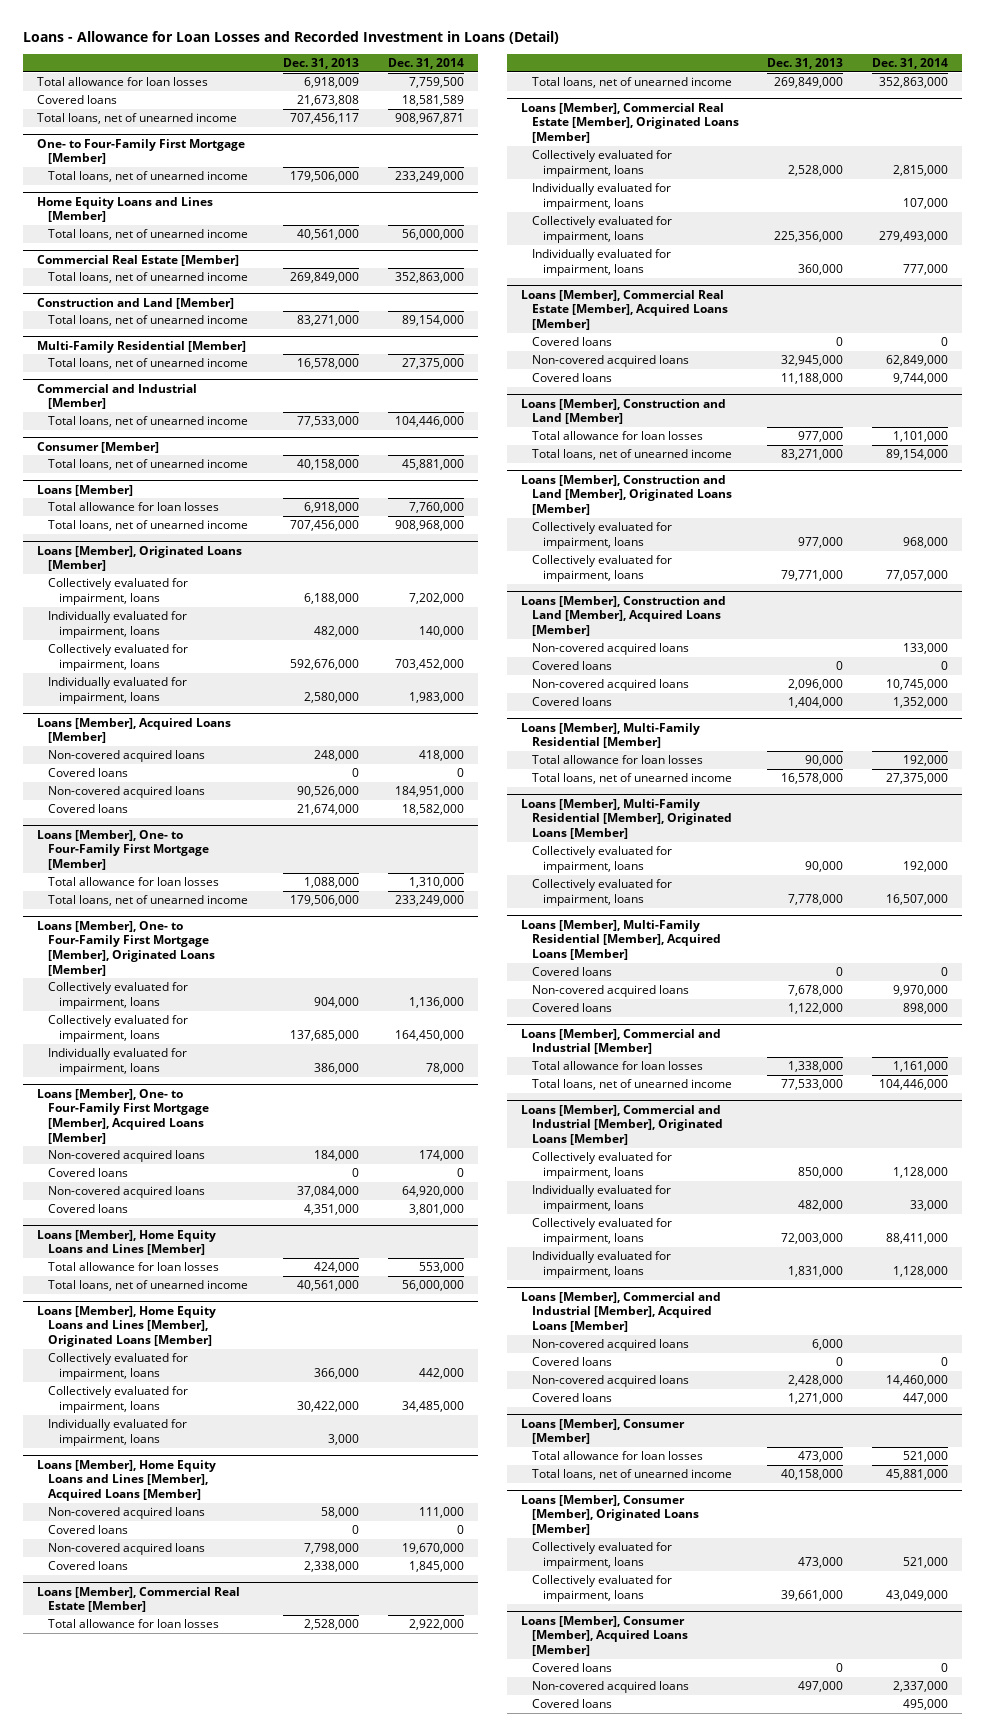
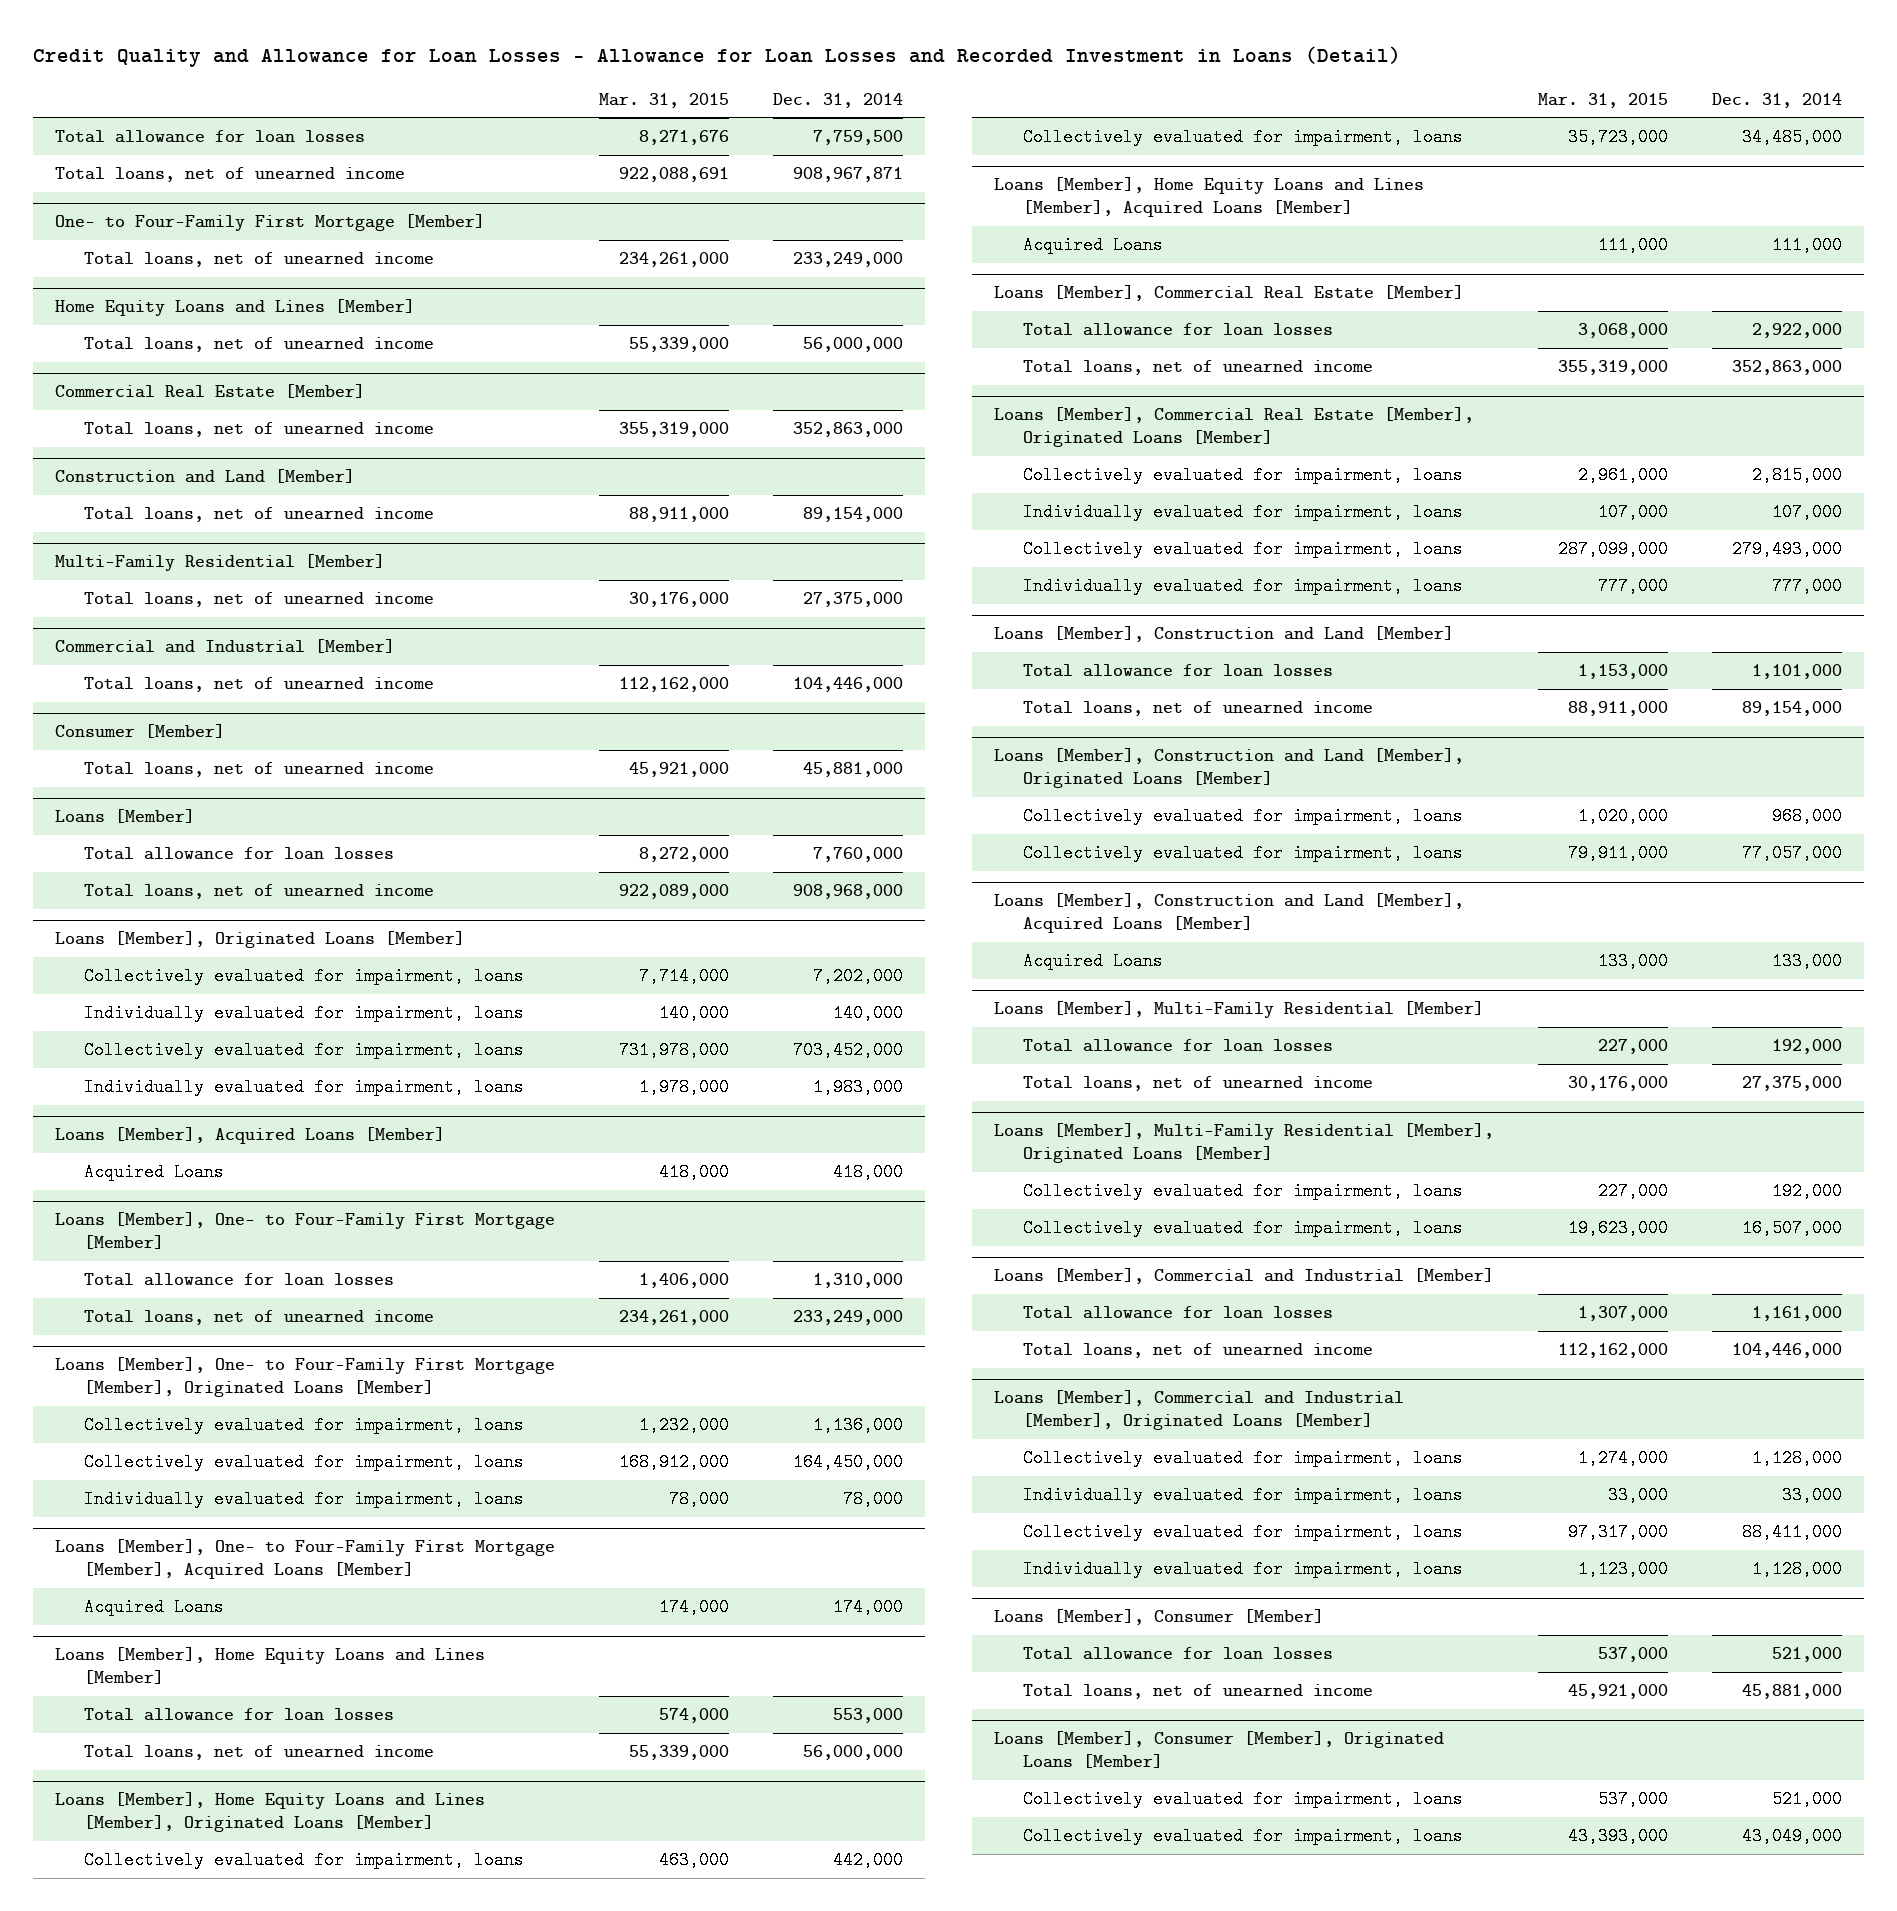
[23,30,560,44] Loans - Allowance for Loan Losses and Recorded Investment in Loans (Detail) -> [33,46,1402,68] Credit Quality and Allowance for Loan Losses - Allowance for Loan Losses and Recorded Investment in Loans (Detail)
[283,57,360,69] Dec. 31, 2013 -> none
none -> [599,92,730,108] Mar. 31, 2015
[37,95,118,105] Covered loans -> none
[48,768,129,778] Covered loans -> none
[48,786,206,799] Non-covered acquired loans -> none
[48,804,129,814] Covered loans -> none
[48,750,206,763] Non-covered acquired loans -> [84,1163,225,1182] Acquired Loans
[48,1168,129,1178] Covered loans -> none
[48,1186,206,1199] Non-covered acquired loans -> none
[48,1204,129,1214] Covered loans -> none
[48,1150,206,1163] Non-covered acquired loans -> [84,1598,225,1617] Acquired Loans
[48,1419,188,1446] Individually evaluated for impairment, loans -> none
[48,1525,129,1535] Covered loans -> none
[48,1543,206,1556] Non-covered acquired loans -> none
[48,1561,129,1571] Covered loans -> none
[48,1507,206,1520] Non-covered acquired loans -> [1022,236,1163,255] Acquired Loans
[521,289,729,330] Loans [Member], Commercial Real Estate [Member], Acquired Loans [Member] -> none
[532,337,613,347] Covered loans -> none
[532,355,690,368] Non-covered acquired loans -> none
[532,373,613,383] Covered loans -> none
[532,661,613,671] Covered loans -> none
[532,679,690,692] Non-covered acquired loans -> none
[532,697,613,707] Covered loans -> none
[532,643,690,656] Non-covered acquired loans -> [1022,952,1163,971] Acquired Loans
[521,919,722,960] Loans [Member], Multi-Family Residential [Member], Acquired Loans [Member] -> none
[532,967,613,977] Covered loans -> none
[532,985,690,998] Non-covered acquired loans -> none
[532,1003,613,1013] Covered loans -> none
[521,1291,722,1332] Loans [Member], Commercial and Industrial [Member], Acquired Loans [Member] -> none
[532,1339,690,1352] Non-covered acquired loans -> none
[532,1357,613,1367] Covered loans -> none
[532,1375,690,1388] Non-covered acquired loans -> none
[532,1393,613,1403] Covered loans -> none
[521,1615,689,1656] Loans [Member], Consumer [Member], Acquired Loans [Member] -> none
[532,1663,613,1673] Covered loans -> none
[532,1681,690,1694] Non-covered acquired loans -> none
[532,1699,613,1709] Covered loans -> none

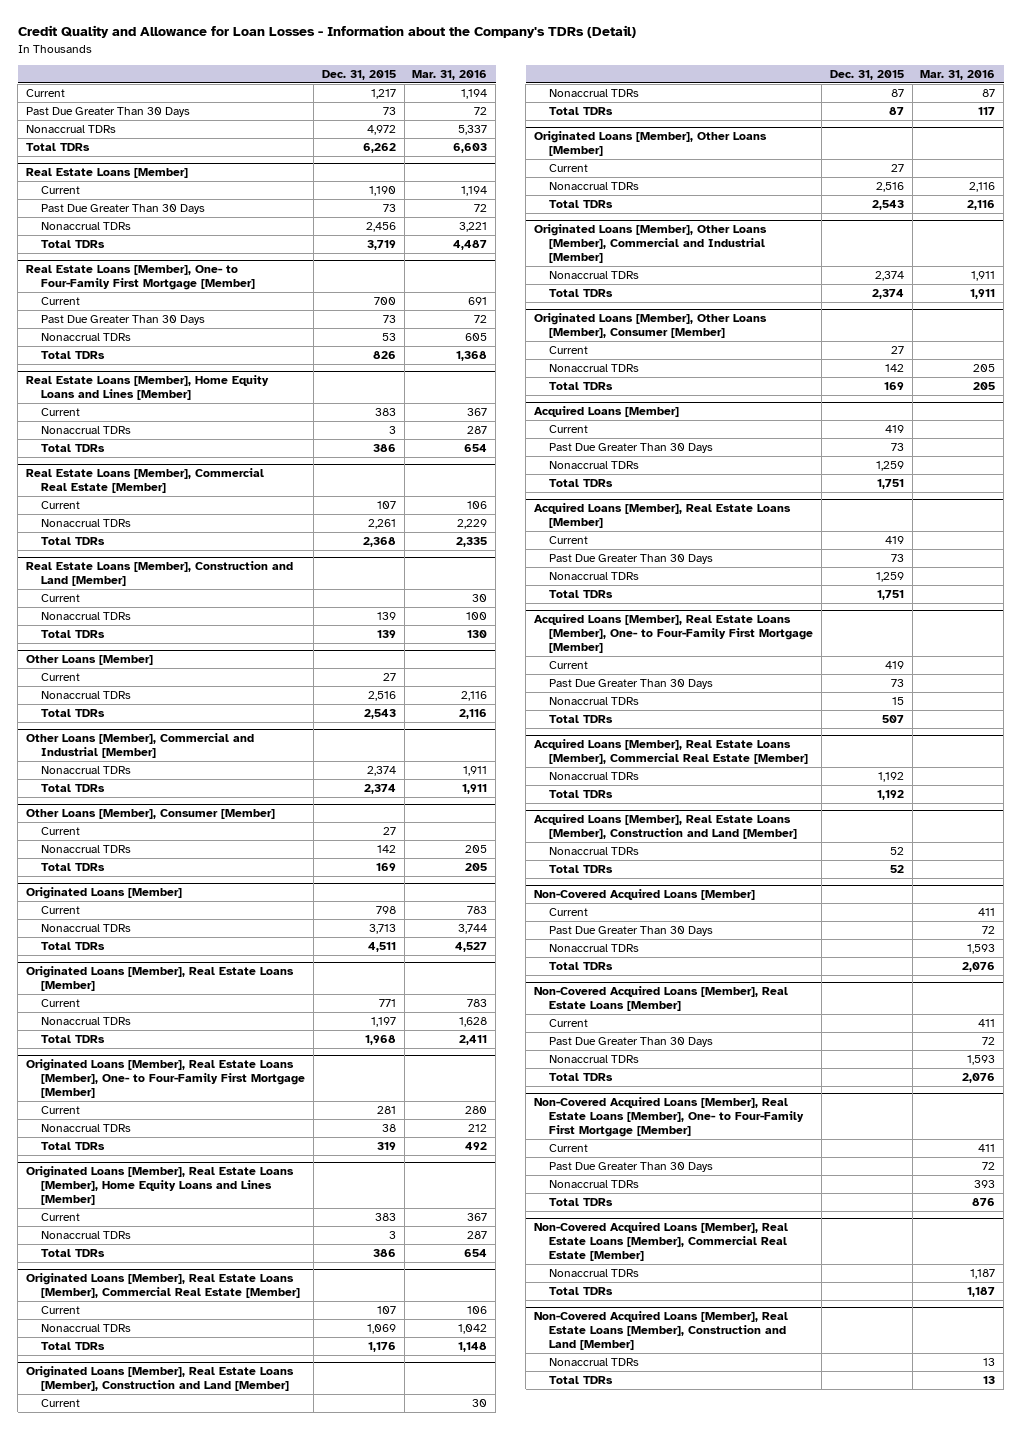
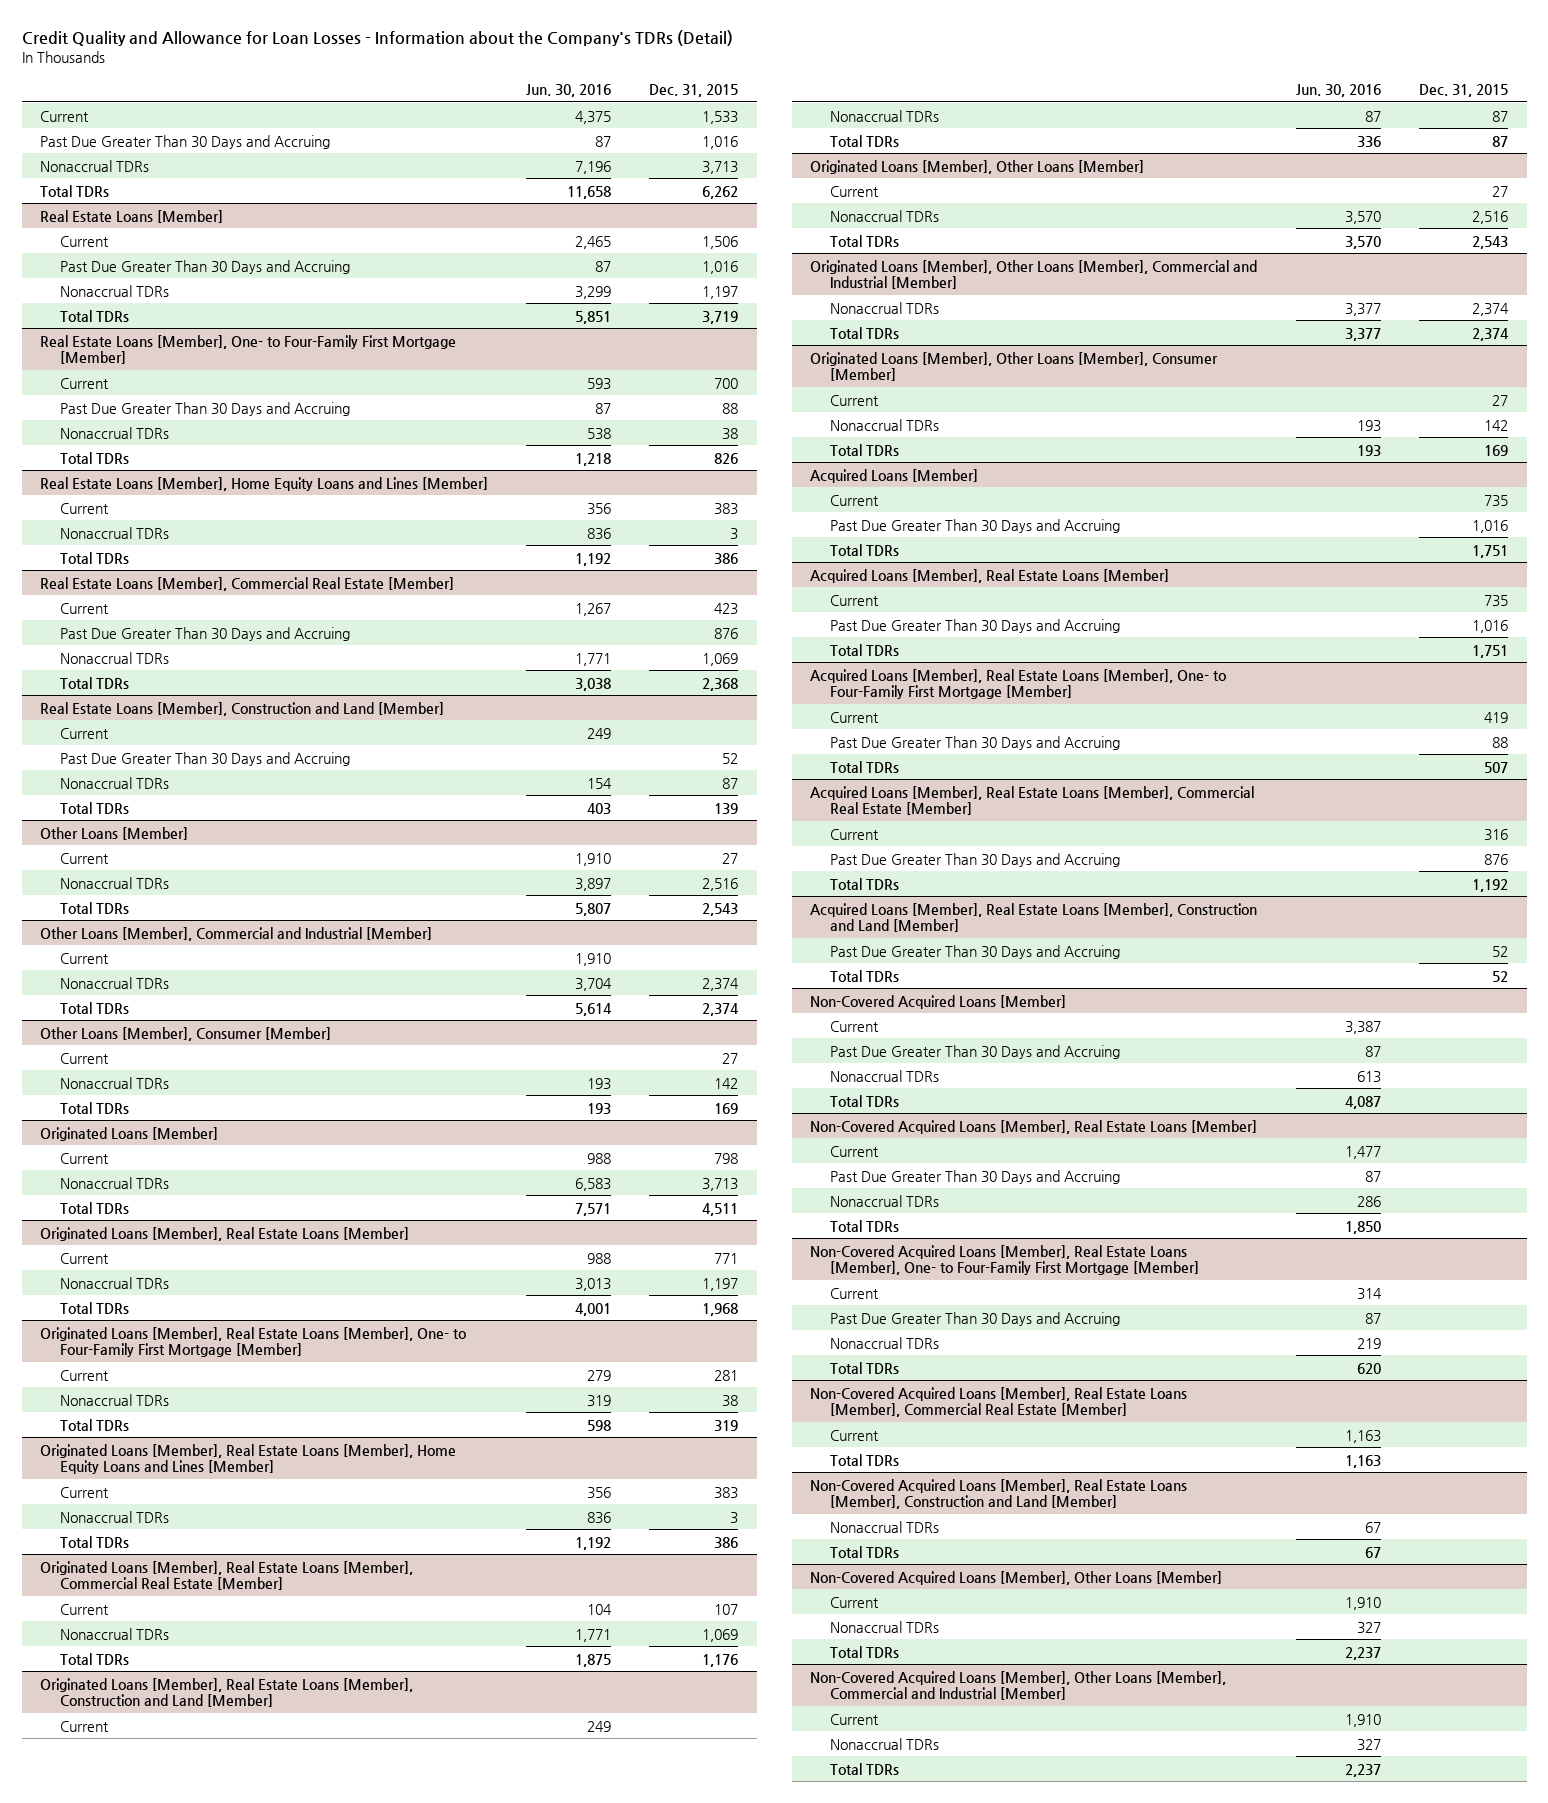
[412,69,488,80] Mar. 31, 2016 -> none
none -> [526,83,612,97] Jun. 30, 2016
[370,89,396,100] 1,217 -> [701,110,738,124] 1,533
[26,107,191,118] Past Due Greater Than 30 Days -> [40,134,331,149] Past Due Greater Than 30 Days and Accruing
[382,107,396,116] 73 -> [701,135,738,149] 1,016
[366,125,396,136] 4,972 -> [701,160,738,174] 3,713
[368,186,396,197] 1,190 -> [701,235,738,249] 1,506
[40,204,205,215] Past Due Greater Than 30 Days -> [59,259,350,274] Past Due Greater Than 30 Days and Accruing
[382,204,396,213] 73 -> [701,260,738,274] 1,016
[365,222,396,233] 2,456 -> [701,285,738,299] 1,197
[40,315,205,326] Past Due Greater Than 30 Days -> [59,401,350,416] Past Due Greater Than 30 Days and Accruing
[382,315,396,324] 73 -> [721,402,738,414] 88
[381,333,396,342] 53 -> [721,427,738,440] 38
[376,501,396,510] 107 -> [713,602,738,615] 423
none -> [59,626,350,641] Past Due Greater Than 30 Days and Accruing
[367,519,396,530] 2,261 -> [701,652,738,666] 1,069
none -> [59,751,350,766] Past Due Greater Than 30 Days and Accruing
[376,612,396,621] 139 -> [721,777,738,789] 87
none -> [59,952,109,964] Current
[548,461,639,470] Nonaccrual TDRs -> none
[884,425,904,434] 419 -> [1483,494,1508,507] 735
[548,443,713,454] Past Due Greater Than 30 Days -> [829,518,1120,533] Past Due Greater Than 30 Days and Accruing
[890,443,904,452] 73 -> [1471,519,1508,533] 1,016
[548,572,639,581] Nonaccrual TDRs -> none
[884,536,904,545] 419 -> [1483,594,1508,607] 735
[548,554,713,565] Past Due Greater Than 30 Days -> [829,618,1120,633] Past Due Greater Than 30 Days and Accruing
[890,554,904,563] 73 -> [1471,619,1508,633] 1,016
[548,697,639,706] Nonaccrual TDRs -> none
[548,679,713,690] Past Due Greater Than 30 Days -> [829,735,1120,750] Past Due Greater Than 30 Days and Accruing
[890,679,904,688] 73 -> [1491,736,1508,748] 88
[548,772,639,781] Nonaccrual TDRs -> none
none -> [829,828,879,840] Current
none -> [829,852,1120,867] Past Due Greater Than 30 Days and Accruing
[548,847,639,856] Nonaccrual TDRs -> none
none -> [829,944,1120,959] Past Due Greater Than 30 Days and Accruing
[548,926,713,937] Past Due Greater Than 30 Days -> [829,1044,1120,1059] Past Due Greater Than 30 Days and Accruing
[548,1037,713,1048] Past Due Greater Than 30 Days -> [829,1169,1120,1184] Past Due Greater Than 30 Days and Accruing
[548,1162,713,1173] Past Due Greater Than 30 Days -> [829,1311,1120,1326] Past Due Greater Than 30 Days and Accruing
[548,1269,639,1278] Nonaccrual TDRs -> none
none -> [829,1429,879,1441] Current
none -> [810,1570,1223,1585] Non-Covered Acquired Loans [Member], Other Loans [Member]
none -> [829,1596,879,1608] Current
none -> [829,1620,939,1633] Nonaccrual TDRs
none -> [829,1645,899,1658] Total TDRs
none -> [810,1670,1227,1700] Non-Covered Acquired Loans [Member], Other Loans [Member], Commercial and Industrial [Member]
none -> [829,1713,879,1725] Current
none -> [829,1737,939,1750] Nonaccrual TDRs
none -> [829,1762,899,1775] Total TDRs

